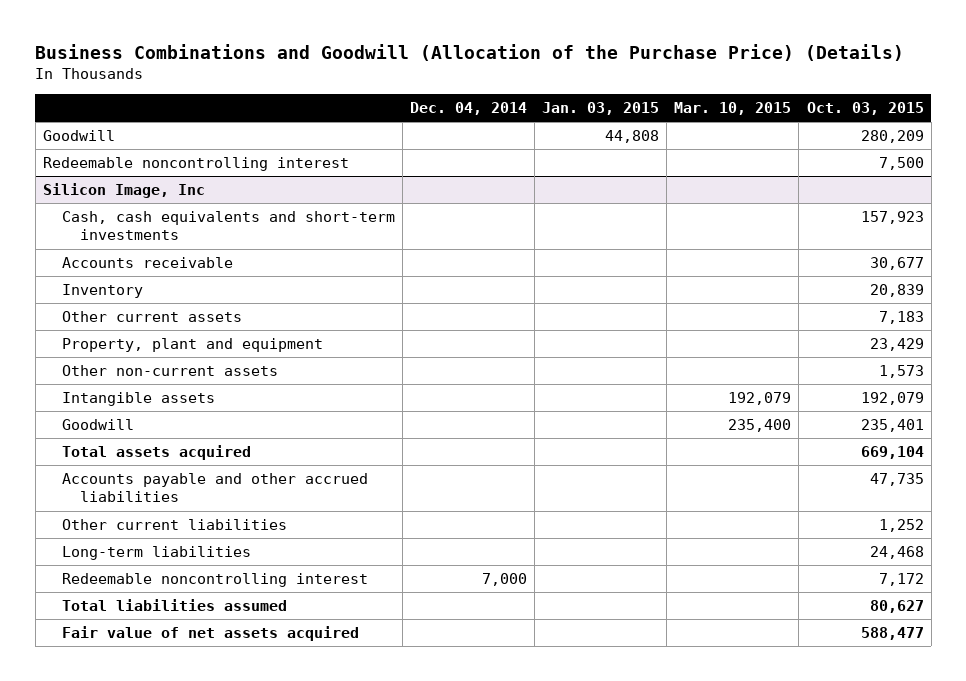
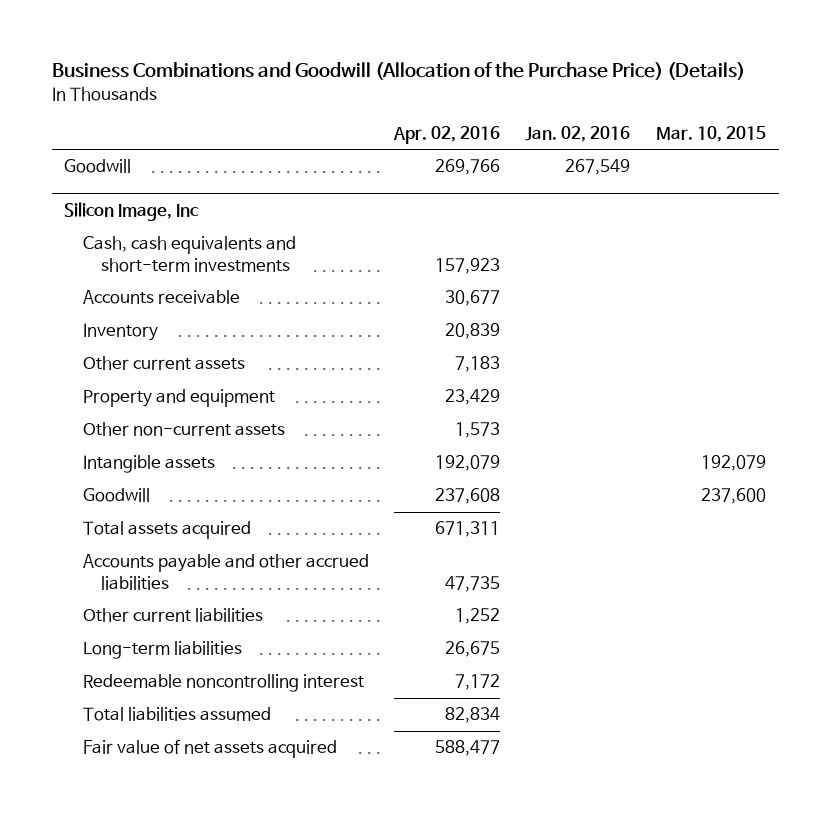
[409,102,527,116] Dec. 04, 2014 -> none
[542,102,660,116] Jan. 03, 2015 -> none
[806,102,924,116] Oct. 03, 2015 -> none
none -> [393,125,501,144] Apr. 02, 2016
none -> [525,125,631,142] Jan. 02, 2016
[42,157,349,172] Redeemable noncontrolling interest -> none
[61,338,323,353] Property, plant and equipment -> [82,389,275,408] Property and equipment
[728,419,792,433] 235,400 -> [700,488,766,505] 237,600

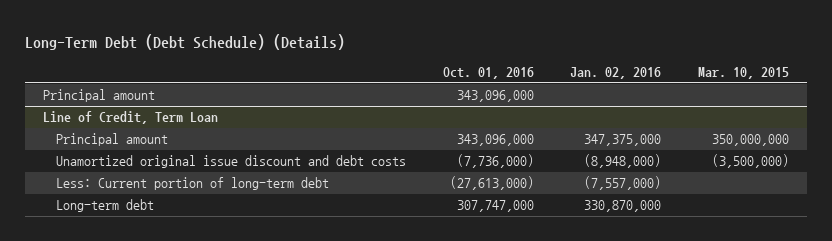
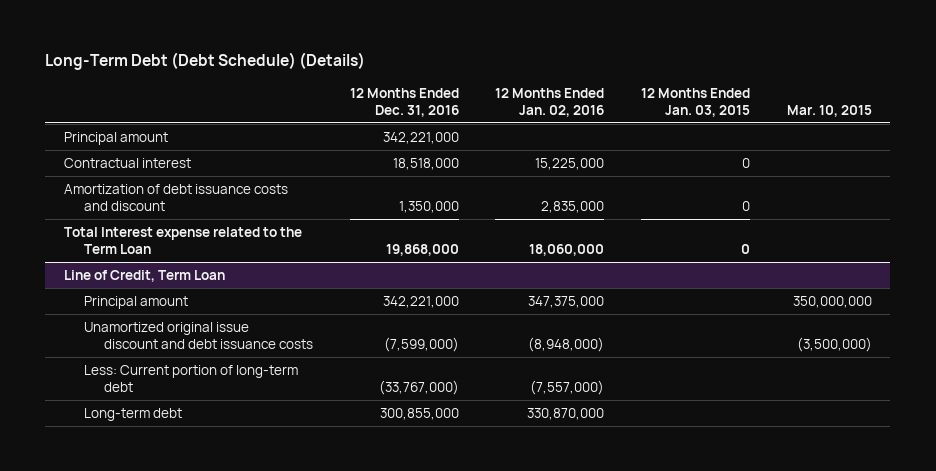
[442,67,534,80] Oct. 01, 2016 -> none
[570,67,662,80] Jan. 02, 2016 -> none
none -> [349,87,459,117] 12 Months Ended Dec. 31, 2016
none -> [495,87,605,117] 12 Months Ended Jan. 02, 2016
none -> [641,87,751,117] 12 Months Ended Jan. 03, 2015
none -> [63,157,191,168] Contractual interest
none -> [63,183,288,211] Amortization of debt issuance costs and discount
none -> [63,226,302,254] Total Interest expense related to the Term Loan
[56,155,407,169] Unamortized original issue discount and debt costs -> [83,321,313,349] Unamortized original issue discount and debt issuance costs

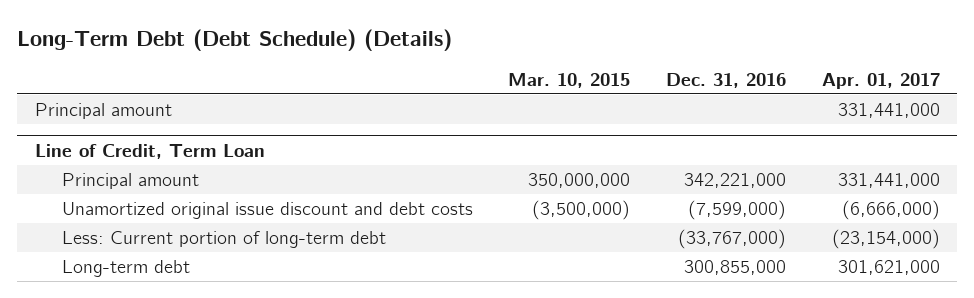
[349,87,459,117] 12 Months Ended Dec. 31, 2016 -> none
[495,87,605,117] 12 Months Ended Jan. 02, 2016 -> none
[641,87,751,117] 12 Months Ended Jan. 03, 2015 -> none
none -> [666,72,787,88] Dec. 31, 2016
none -> [821,72,940,89] Apr. 01, 2017
[63,157,191,168] Contractual interest -> none
[63,183,288,211] Amortization of debt issuance costs and discount -> none
[63,226,302,254] Total Interest expense related to the Term Loan -> none
[83,321,313,349] Unamortized original issue discount and debt issuance costs -> [61,202,473,220] Unamortized original issue discount and debt costs

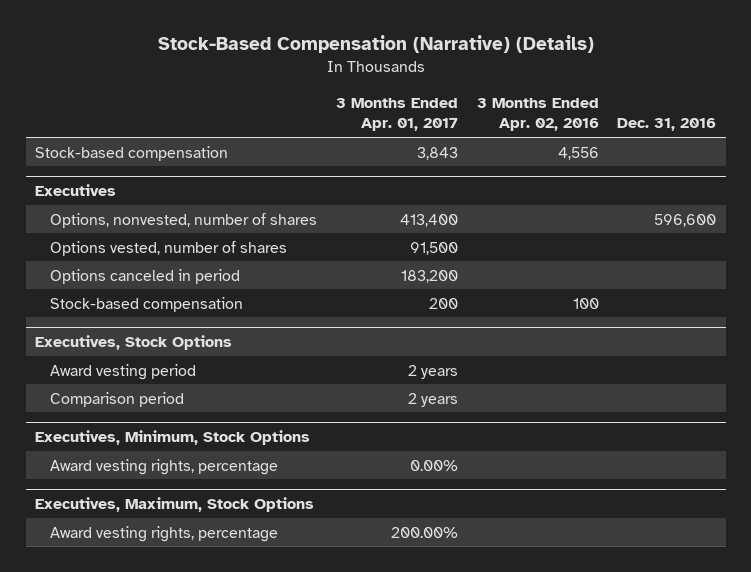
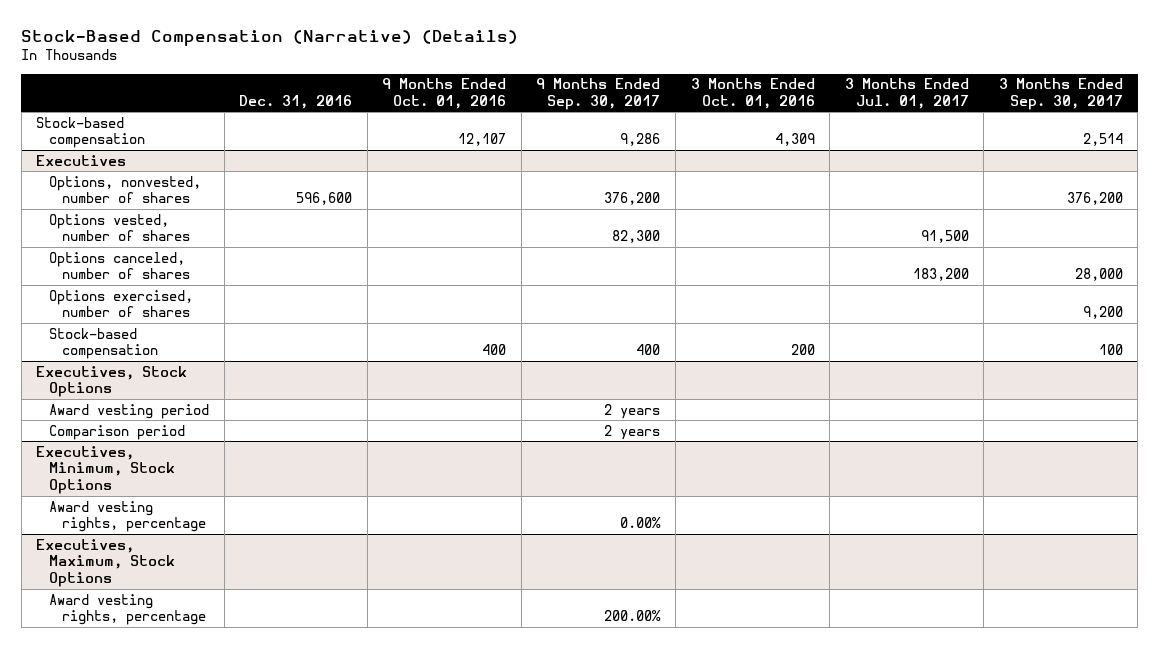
[336,97,459,132] 3 Months Ended Apr. 01, 2017 -> none
[476,97,599,132] 3 Months Ended Apr. 02, 2016 -> none
none -> [382,78,507,110] 9 Months Ended Oct. 01, 2016
none -> [536,78,661,111] 9 Months Ended Sep. 30, 2017
none -> [690,78,815,110] 3 Months Ended Oct. 01, 2016
none -> [844,78,969,110] 3 Months Ended Jul. 01, 2017
none -> [998,78,1123,111] 3 Months Ended Sep. 30, 2017
[50,268,241,284] Options canceled in period -> [48,251,190,280] Options canceled, number of shares
none -> [48,289,193,318] Options exercised, number of shares

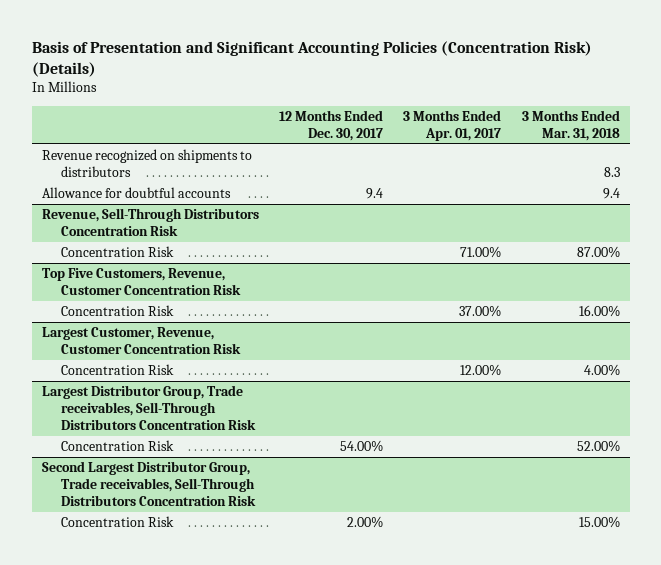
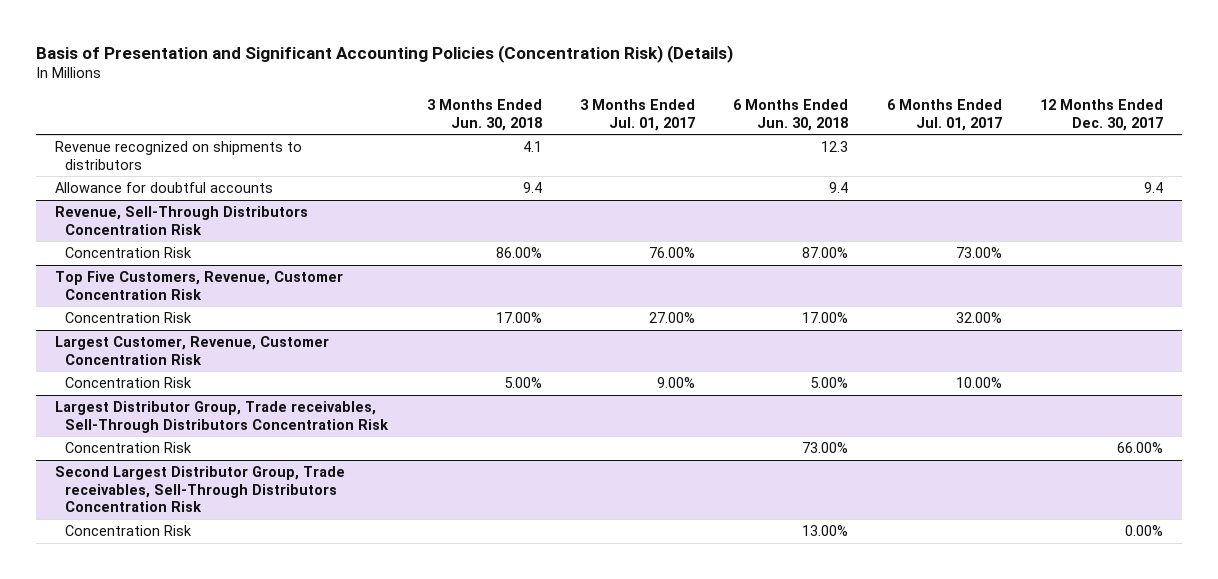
[403,109,502,141] 3 Months Ended Apr. 01, 2017 -> none
[521,109,620,141] 3 Months Ended Mar. 31, 2018 -> none
none -> [426,99,542,131] 3 Months Ended Jun. 30, 2018
none -> [580,99,696,131] 3 Months Ended Jul. 01, 2017
none -> [733,99,849,131] 6 Months Ended Jun. 30, 2018
none -> [886,99,1002,131] 6 Months Ended Jul. 01, 2017
[339,440,383,453] 54.00% -> [1117,442,1164,454] 66.00%
[346,516,383,529] 2.00% -> [1125,525,1164,537] 0.00%

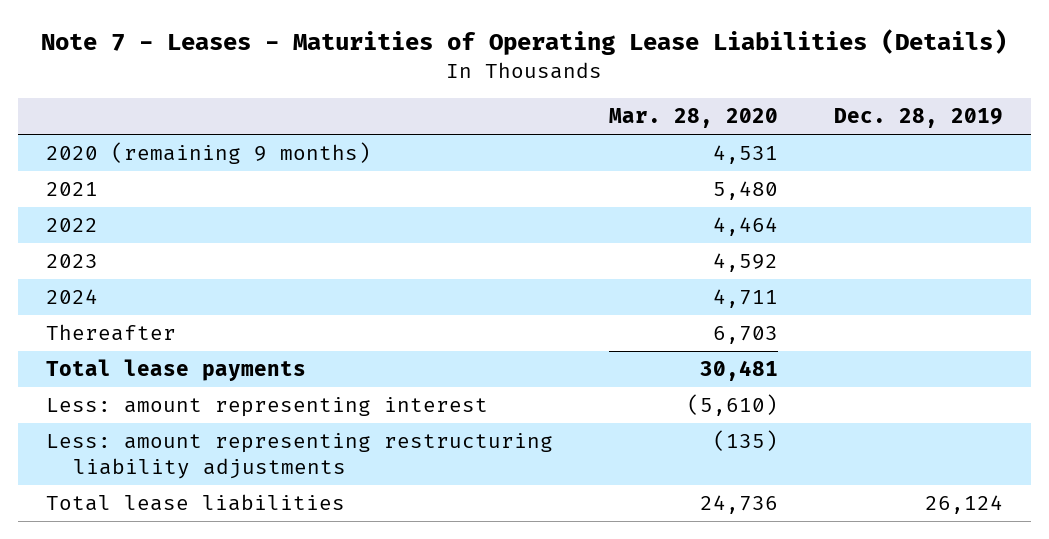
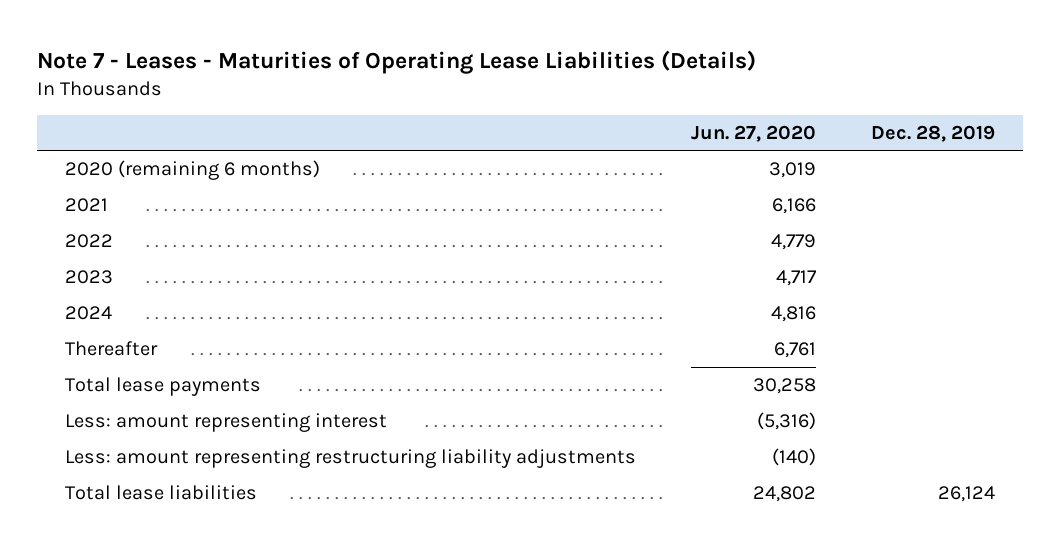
[608,108,778,129] Mar. 28, 2020 -> none
none -> [690,124,816,142] Jun. 27, 2020
[45,142,371,165] 2020 (remaining 9 months) -> [64,160,320,181] 2020 (remaining 6 months)

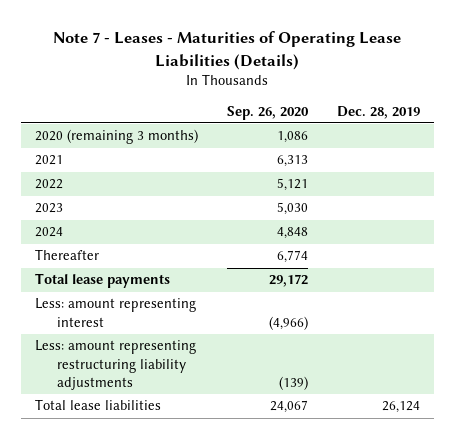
[690,124,816,142] Jun. 27, 2020 -> none
none -> [226,105,309,120] Sep. 26, 2020
[64,160,320,181] 2020 (remaining 6 months) -> [35,129,199,145] 2020 (remaining 3 months)

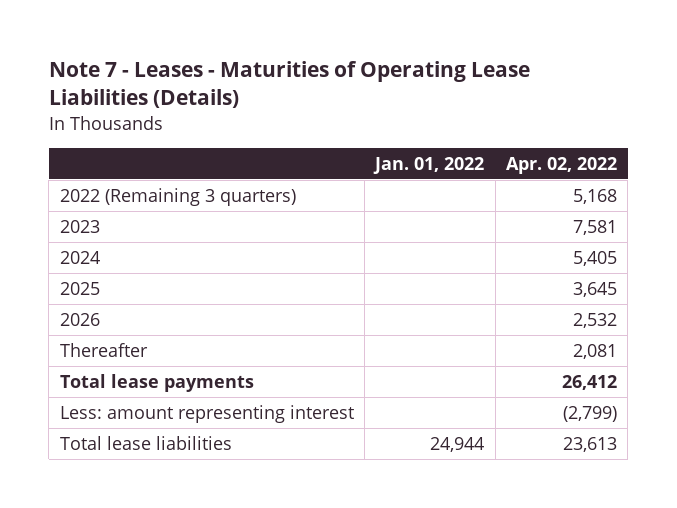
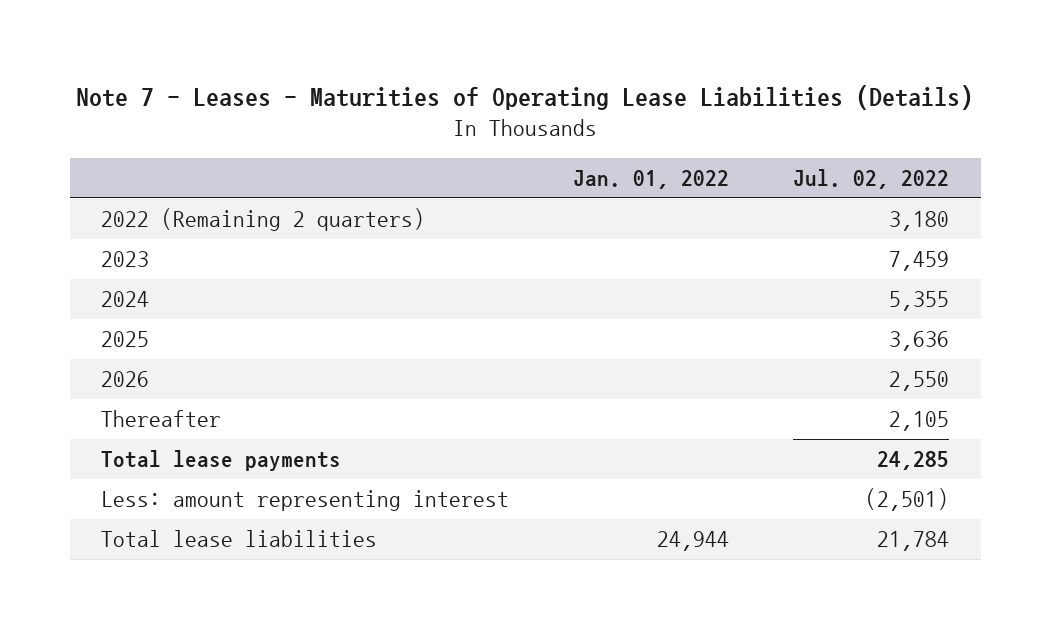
[506,156,618,174] Apr. 02, 2022 -> none
none -> [793,168,950,189] Jul. 02, 2022
[59,187,296,206] 2022 (Remaining 3 quarters) -> [101,208,426,232] 2022 (Remaining 2 quarters)

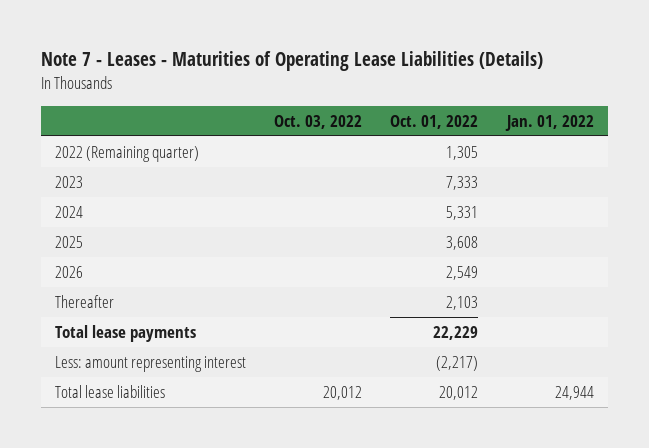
[793,168,950,189] Jul. 02, 2022 -> none
none -> [274,114,363,129] Oct. 03, 2022
none -> [390,114,479,129] Oct. 01, 2022
[101,208,426,232] 2022 (Remaining 2 quarters) -> [54,146,199,163] 2022 (Remaining quarter)

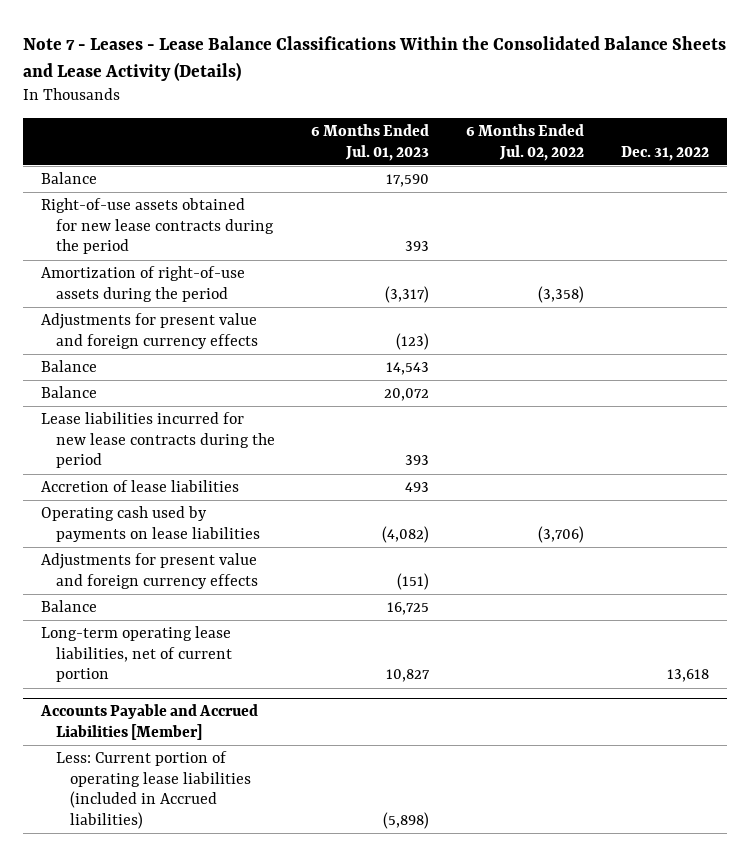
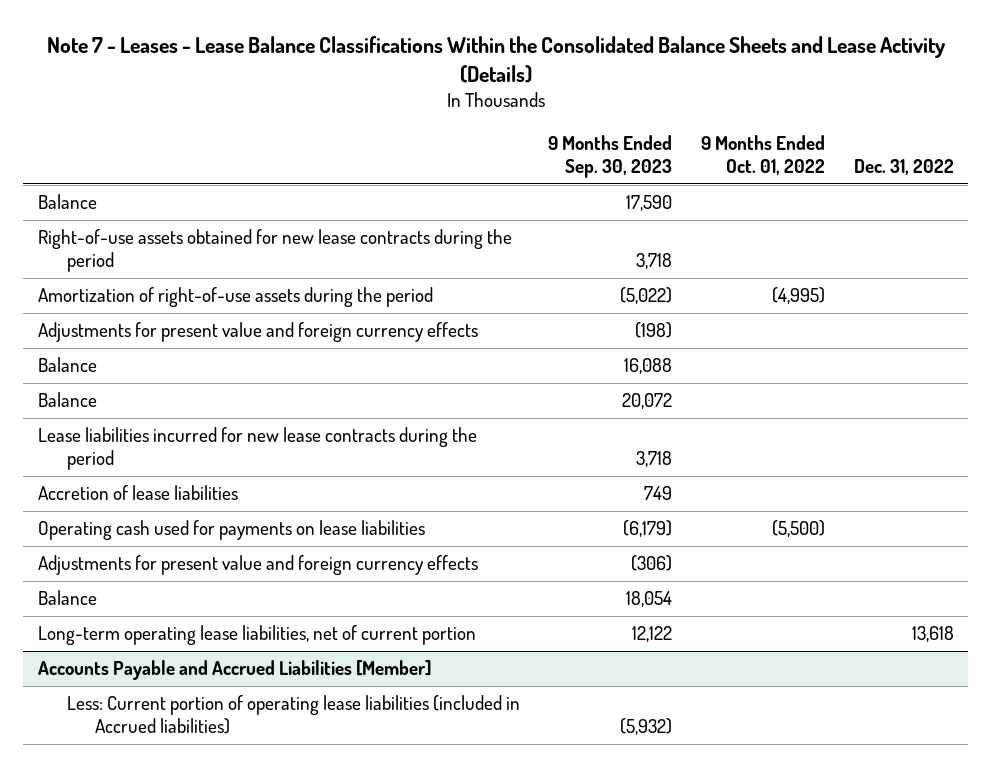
[311,123,430,161] 6 Months Ended Jul. 01, 2023 -> none
[465,123,584,161] 6 Months Ended Jul. 02, 2022 -> none
none -> [548,135,673,179] 9 Months Ended Sep. 30, 2023
none -> [700,135,825,176] 9 Months Ended Oct. 01, 2022
[41,506,260,542] Operating cash used by payments on lease liabilities -> [37,520,425,541] Operating cash used for payments on lease liabilities

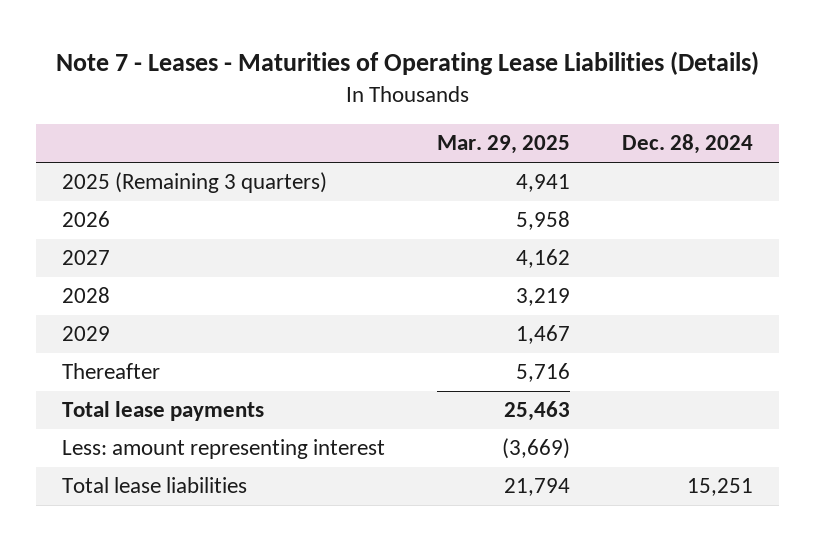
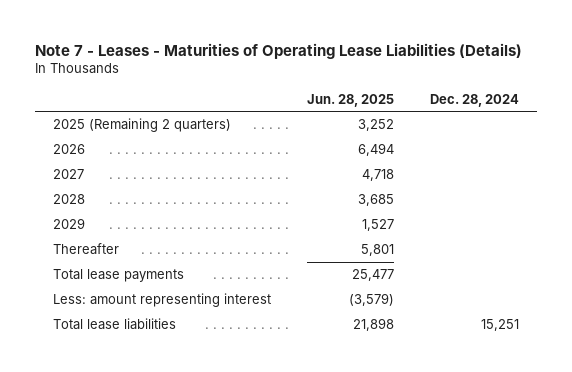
[437,135,571,155] Mar. 29, 2025 -> none
none -> [307,93,395,107] Jun. 28, 2025
[62,172,328,194] 2025 (Remaining 3 quarters) -> [53,118,232,133] 2025 (Remaining 2 quarters)

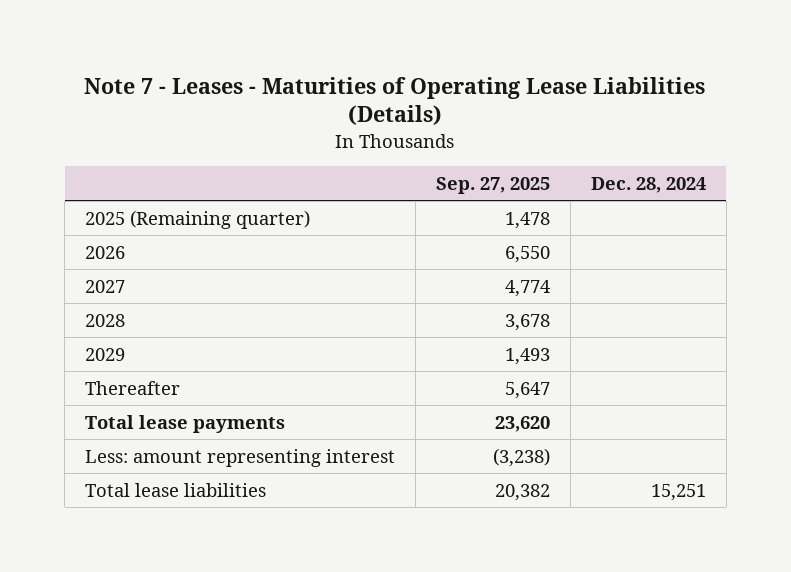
[307,93,395,107] Jun. 28, 2025 -> none
none -> [435,177,550,195] Sep. 27, 2025
[53,118,232,133] 2025 (Remaining 2 quarters) -> [85,209,311,229] 2025 (Remaining quarter)

